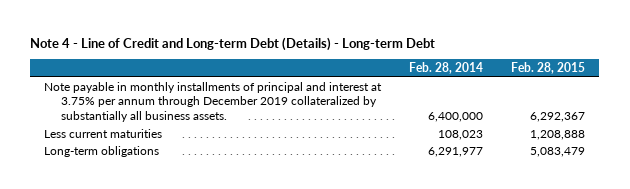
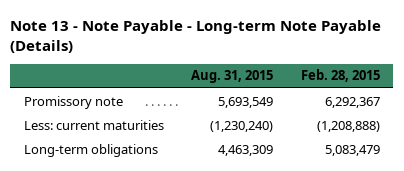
[30,37,436,52] Note 4 - Line of Credit and Long-term Debt (Details) - Long-term Debt -> [10,19,382,53] Note 13 - Note Payable - Long-term Note Payable (Details)
[409,62,484,75] Feb. 28, 2014 -> none
none -> [191,70,274,84] Aug. 31, 2015
[44,81,383,123] Note payable in monthly installments of principal and interest at 3.75% per annum through December 2019 collateralized by substantially all business assets. -> [24,95,124,109] Promissory note
[44,128,163,138] Less current maturities -> [24,119,165,130] Less: current maturities
[530,129,586,140] 1,208,888 -> [316,120,380,132] (1,208,888)

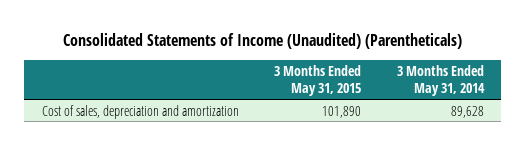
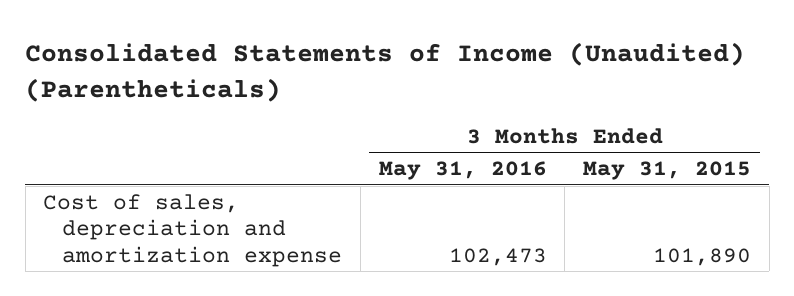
[396,64,485,97] 3 Months Ended May 31, 2014 -> none
none -> [378,161,547,181] May 31, 2016
[42,104,240,119] Cost of sales, depreciation and amortization -> [43,193,343,268] Cost of sales, depreciation and amortization expense

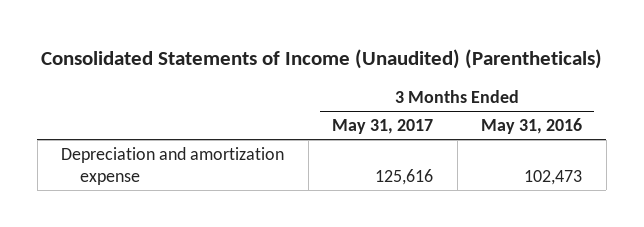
[582,161,751,181] May 31, 2015 -> none
none -> [332,119,434,135] May 31, 2017
[43,193,343,268] Cost of sales, depreciation and amortization expense -> [61,146,285,185] Depreciation and amortization expense

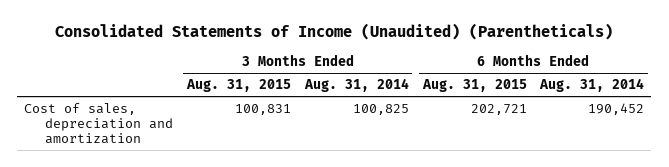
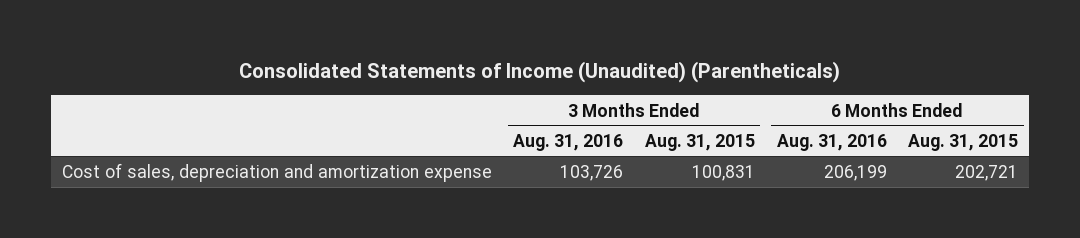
[303,78,409,93] Aug. 31, 2014 -> none
[539,78,645,93] Aug. 31, 2014 -> none
none -> [513,133,624,151] Aug. 31, 2016
none -> [776,133,887,151] Aug. 31, 2016
[24,102,173,144] Cost of sales, depreciation and amortization -> [61,163,492,183] Cost of sales, depreciation and amortization expense

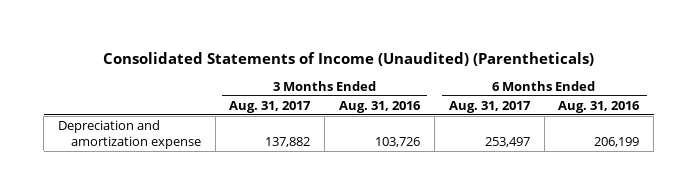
[645,133,756,151] Aug. 31, 2015 -> none
[908,133,1019,151] Aug. 31, 2015 -> none
none -> [229,100,312,113] Aug. 31, 2017
none -> [448,100,531,113] Aug. 31, 2017
[61,163,492,183] Cost of sales, depreciation and amortization expense -> [58,120,201,149] Depreciation and amortization expense

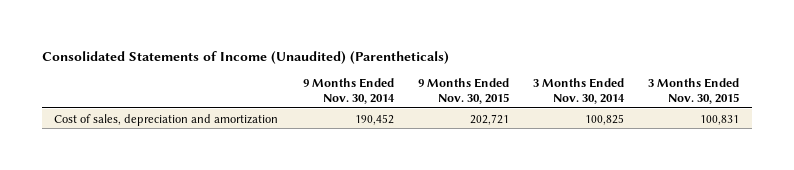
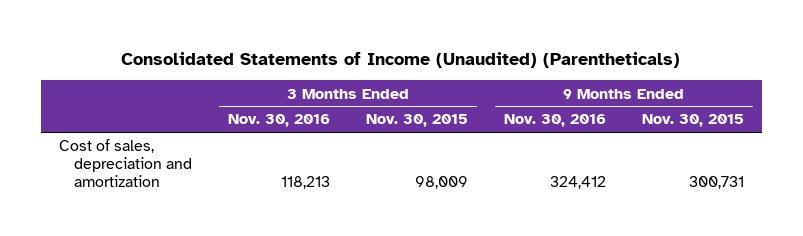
[302,78,395,105] 9 Months Ended Nov. 30, 2014 -> none
[533,78,626,105] 3 Months Ended Nov. 30, 2014 -> none
none -> [228,114,331,128] Nov. 30, 2016
none -> [503,114,606,128] Nov. 30, 2016
[469,113,509,125] 202,721 -> [688,176,744,190] 300,731
[700,114,740,125] 100,831 -> [415,176,469,190] 98,009

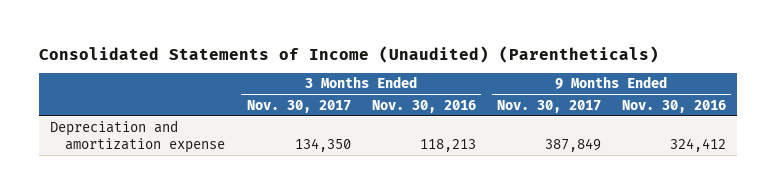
[366,114,469,128] Nov. 30, 2015 -> none
[641,114,744,128] Nov. 30, 2015 -> none
none -> [246,99,351,113] Nov. 30, 2017
none -> [496,99,601,113] Nov. 30, 2017
[59,139,193,188] Cost of sales, depreciation and amortization -> [49,120,226,153] Depreciation and amortization expense

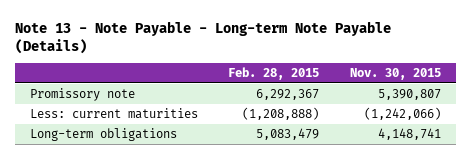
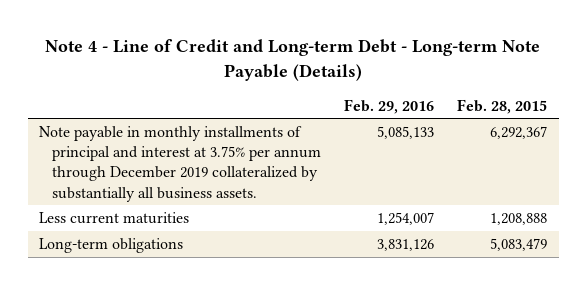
[14,20,391,55] Note 13 - Note Payable - Long-term Note Payable (Details) -> [45,39,541,81] Note 4 - Line of Credit and Long-term Debt - Long-term Note Payable (Details)
[349,68,441,81] Nov. 30, 2015 -> none
none -> [344,98,435,114] Feb. 29, 2016
[29,87,135,101] Promissory note -> [39,125,321,202] Note payable in monthly installments of principal and interest at 3.75% per annum through December 2019 collateralized by substantially all business assets.
[29,107,198,119] Less: current maturities -> [39,211,190,224] Less current maturities
[242,106,320,120] (1,208,888) -> [490,212,548,225] 1,208,888

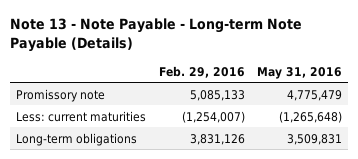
[45,39,541,81] Note 4 - Line of Credit and Long-term Debt - Long-term Note Payable (Details) -> [10,18,303,52] Note 13 - Note Payable - Long-term Note Payable (Details)
[457,98,548,114] Feb. 28, 2015 -> none
none -> [256,66,342,79] May 31, 2016
[39,125,321,202] Note payable in monthly installments of principal and interest at 3.75% per annum through December 2019 collateralized by substantially all business assets. -> [16,88,106,102] Promissory note
[39,211,190,224] Less current maturities -> [16,110,147,122] Less: current maturities
[377,211,435,225] 1,254,007 -> [181,110,245,123] (1,254,007)

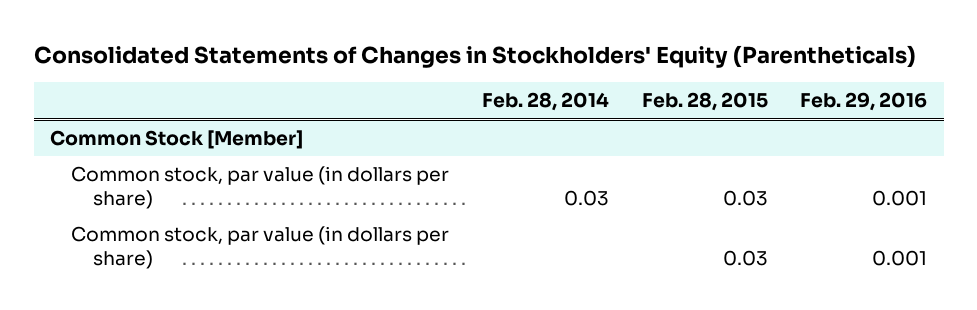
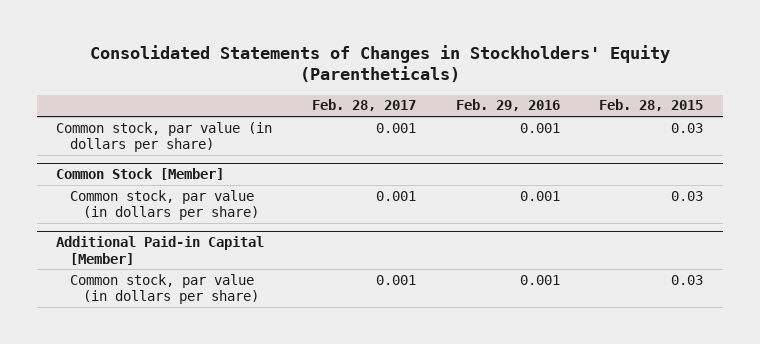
[481,92,609,112] Feb. 28, 2014 -> none
none -> [312,99,417,112] Feb. 28, 2017
none -> [56,121,273,153] Common stock, par value (in dollars per share)
none -> [56,236,265,265] Additional Paid-in Capital [Member]

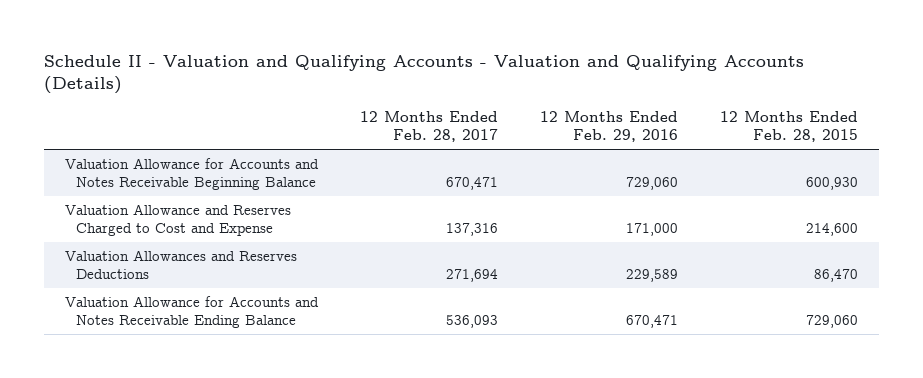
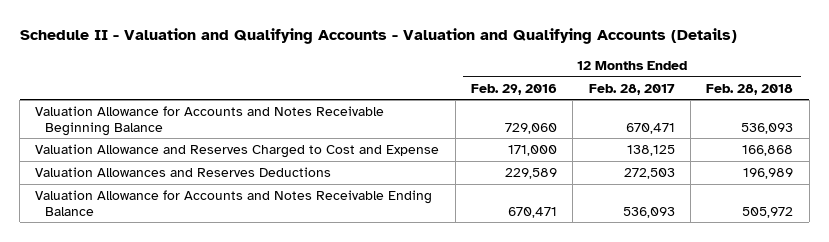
[719,110,858,142] 12 Months Ended Feb. 28, 2015 -> none
none -> [706,83,794,95] Feb. 28, 2018
[446,223,499,237] 137,316 -> [626,144,675,156] 138,125
[446,269,499,283] 271,694 -> [623,167,675,179] 272,503

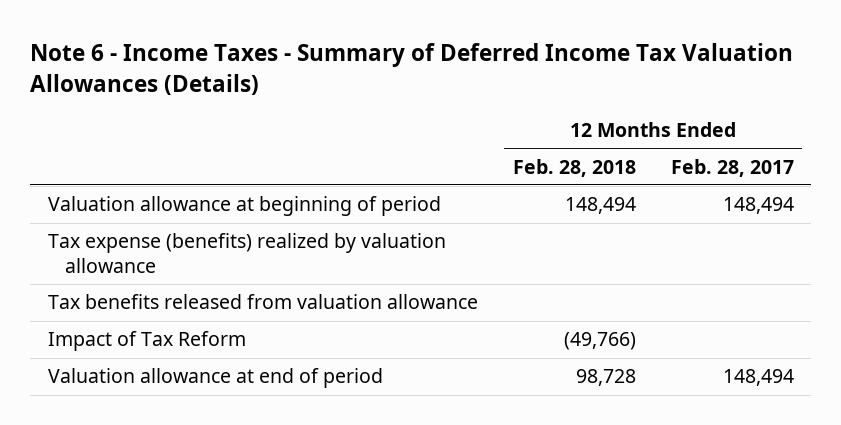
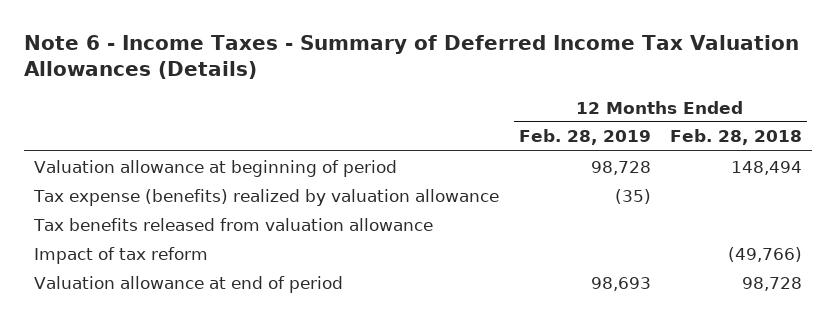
[670,158,794,177] Feb. 28, 2017 -> none
none -> [518,129,651,146] Feb. 28, 2019
[47,331,246,352] Impact of Tax Reform -> [33,246,208,264] Impact of tax reform

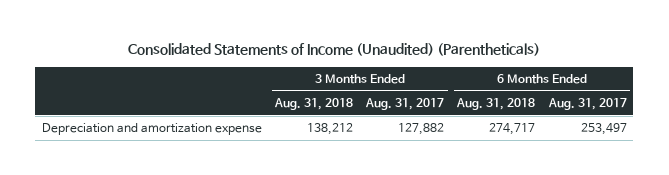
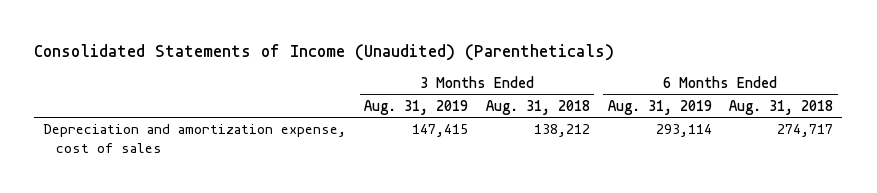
[365,98,445,111] Aug. 31, 2017 -> none
[547,98,627,111] Aug. 31, 2017 -> none
none -> [364,100,469,116] Aug. 31, 2019
none -> [607,100,712,116] Aug. 31, 2019
[41,123,262,136] Depreciation and amortization expense -> [43,124,347,153] Depreciation and amortization expense, cost of sales

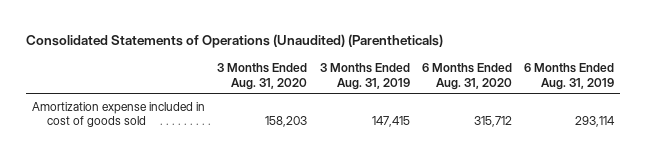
[34,44,615,62] Consolidated Statements of Income (Unaudited) (Parentheticals) -> [26,33,444,48] Consolidated Statements of Operations (Unaudited) (Parentheticals)
[485,100,590,116] Aug. 31, 2018 -> none
[729,100,834,116] Aug. 31, 2018 -> none
none -> [217,63,308,90] 3 Months Ended Aug. 31, 2020
none -> [421,63,512,90] 6 Months Ended Aug. 31, 2020
[43,124,347,153] Depreciation and amortization expense, cost of sales -> [32,101,206,128] Amortization expense included in cost of goods sold

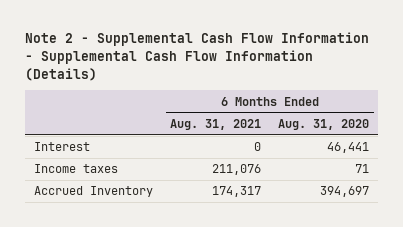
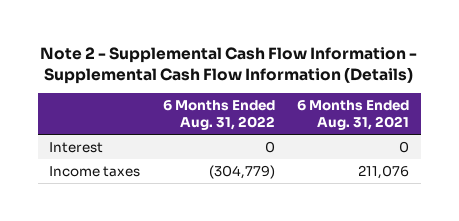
[278,118,370,130] Aug. 31, 2020 -> none
none -> [162,100,275,131] 6 Months Ended Aug. 31, 2022
[33,186,153,198] Accrued Inventory -> none

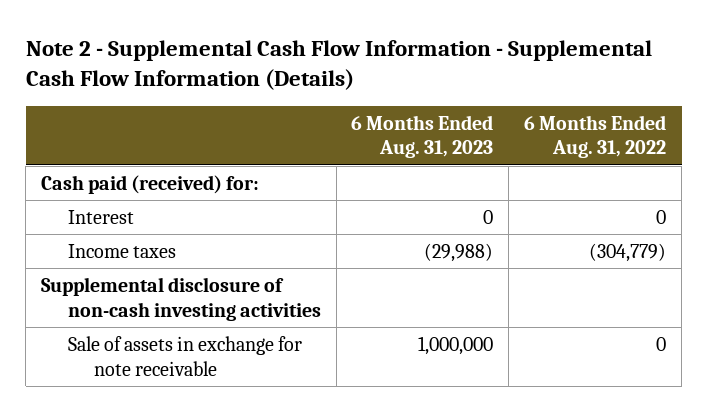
[297,100,410,131] 6 Months Ended Aug. 31, 2021 -> none
none -> [351,114,494,159] 6 Months Ended Aug. 31, 2023
none -> [40,174,259,194] Cash paid (received) for:
none -> [40,276,321,321] Supplemental disclosure of non-cash investing activities
none -> [67,335,302,376] Sale of assets in exchange for note receivable

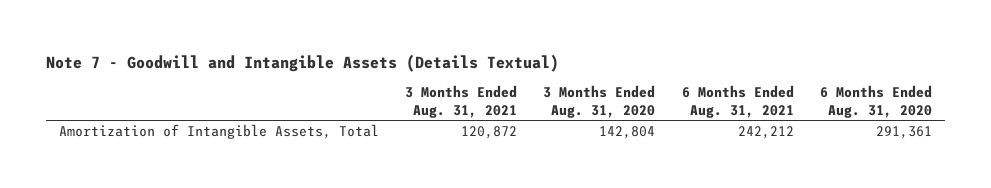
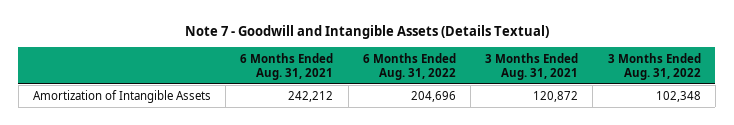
[543,85,656,118] 3 Months Ended Aug. 31, 2020 -> none
[819,85,932,118] 6 Months Ended Aug. 31, 2020 -> none
none -> [362,52,456,81] 6 Months Ended Aug. 31, 2022
none -> [607,52,701,81] 3 Months Ended Aug. 31, 2022
[58,124,379,140] Amortization of Intangible Assets, Total -> [33,90,212,104] Amortization of Intangible Assets

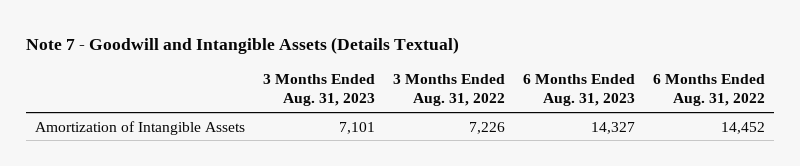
[240,52,334,81] 6 Months Ended Aug. 31, 2021 -> none
[485,52,579,81] 3 Months Ended Aug. 31, 2021 -> none
none -> [262,73,375,107] 3 Months Ended Aug. 31, 2023
none -> [522,73,635,107] 6 Months Ended Aug. 31, 2023
[410,91,456,103] 204,696 -> [720,121,765,134] 14,452
[655,91,701,103] 102,348 -> [468,121,505,134] 7,226

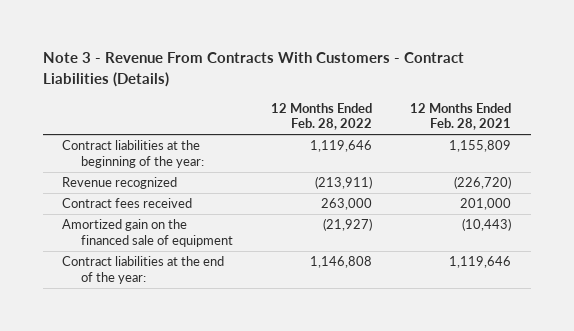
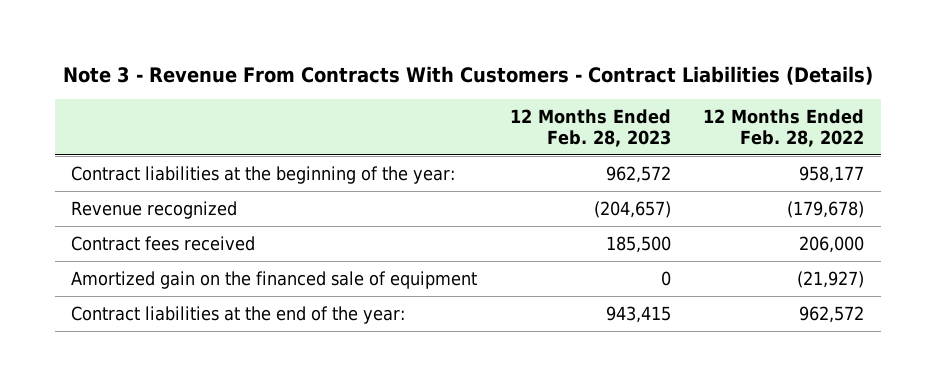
[410,102,512,131] 12 Months Ended Feb. 28, 2021 -> none
none -> [509,108,671,147] 12 Months Ended Feb. 28, 2023
[309,140,372,153] 1,119,646 -> [799,165,865,183] 958,177
[314,176,372,190] (213,911) -> [787,200,865,218] (179,678)
[320,198,372,211] 263,000 -> [799,235,865,253] 206,000
[309,256,372,269] 1,146,808 -> [799,305,865,323] 962,572

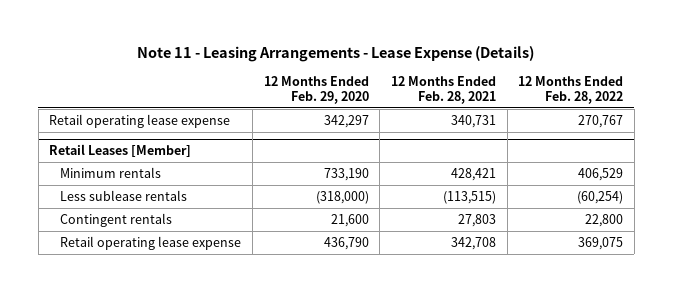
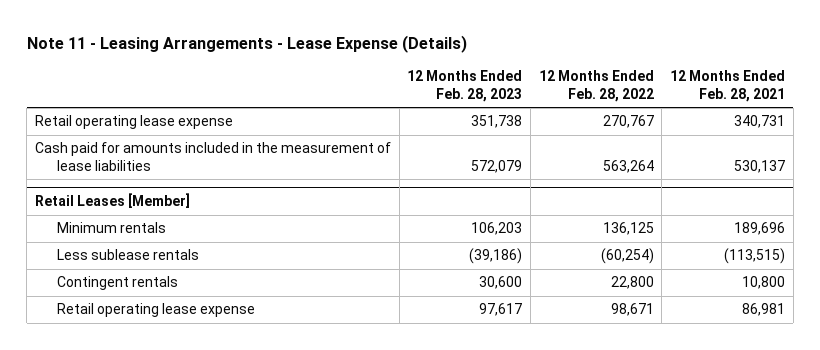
[263,76,369,104] 12 Months Ended Feb. 29, 2020 -> none
none -> [407,69,523,102] 12 Months Ended Feb. 28, 2023
none -> [35,142,392,172] Cash paid for amounts included in the measurement of lease liabilities
[450,167,496,181] 428,421 -> [733,222,785,236] 189,696
[578,167,624,181] 406,529 -> [602,222,654,236] 136,125
[457,213,496,227] 27,803 -> [741,276,785,290] 10,800
[450,236,496,250] 342,708 -> [741,303,785,317] 86,981
[578,236,624,250] 369,075 -> [610,303,654,317] 98,671

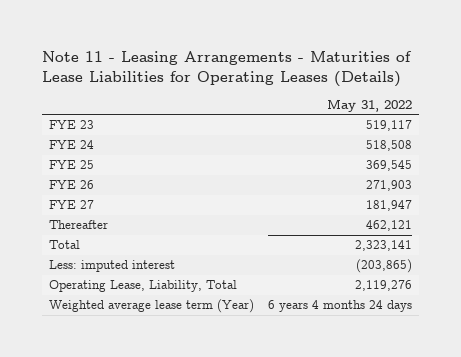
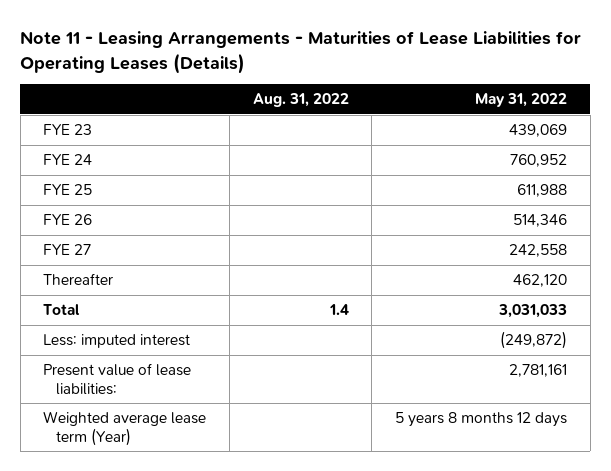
none -> [252,93,349,108] Aug. 31, 2022
[49,280,238,293] Operating Lease, Liability, Total -> none
[366,120,413,132] 519,117 -> [509,124,568,138] 439,069
[366,140,413,152] 518,508 -> [510,154,568,168] 760,952
[366,160,413,172] 369,545 -> [517,184,568,198] 611,988
[366,180,413,192] 271,903 -> [513,214,568,228] 514,346
[366,200,413,212] 181,947 -> [509,244,568,258] 242,558
[366,220,413,232] 462,121 -> [513,274,568,288] 462,120
[355,240,413,252] 2,323,141 -> [498,304,568,319] 3,031,033
[356,259,413,274] (203,865) -> [500,331,568,350] (249,872)
none -> [43,363,192,395] Present value of lease liabilities:
[268,300,413,313] 6 years 4 months 24 days -> [395,412,568,428] 5 years 8 months 12 days

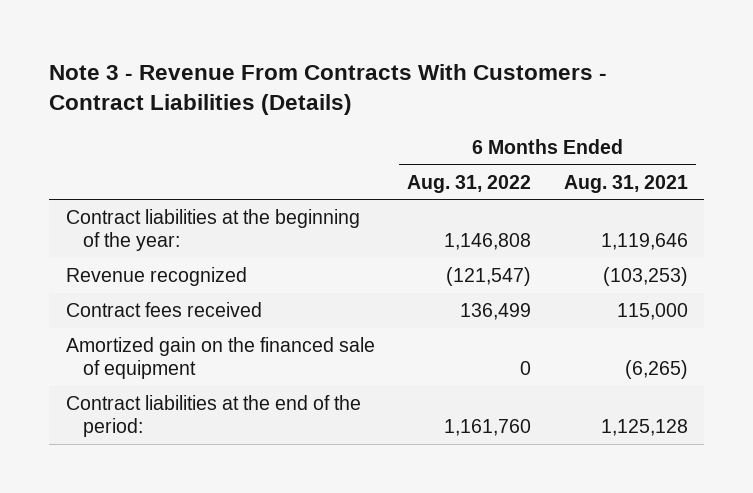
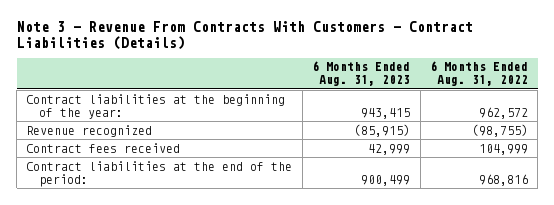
[563,174,688,193] Aug. 31, 2021 -> none
none -> [312,61,411,87] 6 Months Ended Aug. 31, 2023
[65,337,375,379] Amortized gain on the financed sale of equipment -> none
[444,232,532,250] 1,146,808 -> [478,106,528,119] 962,572
[446,267,532,287] (121,547) -> [471,123,528,137] (98,755)
[460,303,532,321] 136,499 -> [478,143,528,155] 104,999
[444,418,532,436] 1,161,760 -> [478,173,528,186] 968,816

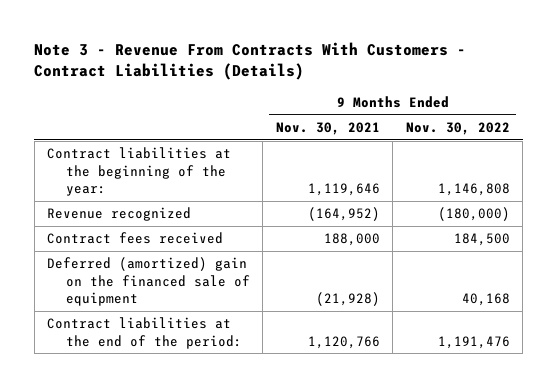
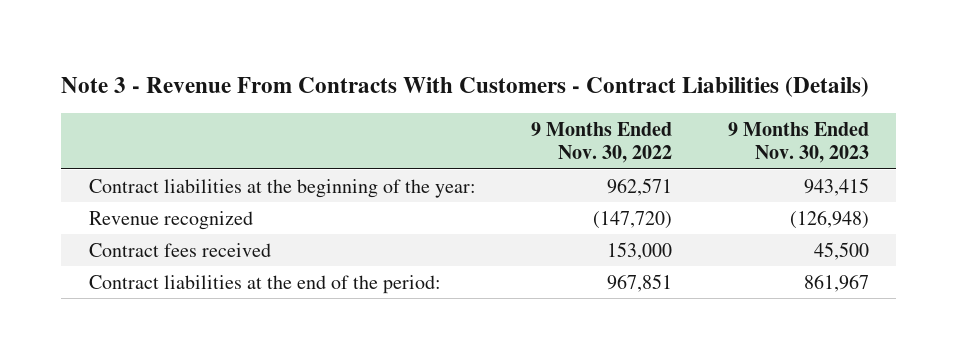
[275,121,380,135] Nov. 30, 2021 -> none
none -> [727,121,869,164] 9 Months Ended Nov. 30, 2023
[47,257,250,306] Deferred (amortized) gain on the financed sale of equipment -> none
[437,182,510,196] 1,146,808 -> [607,177,673,196] 962,571
[437,207,510,222] (180,000) -> [593,210,673,229] (147,720)
[453,233,510,247] 184,500 -> [607,241,673,260] 153,000
[437,335,510,349] 1,191,476 -> [607,273,673,292] 967,851

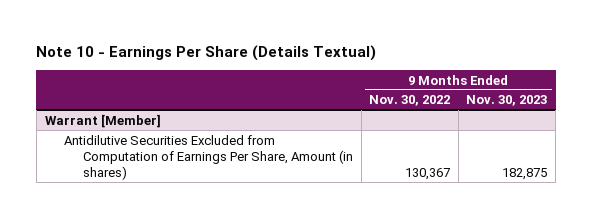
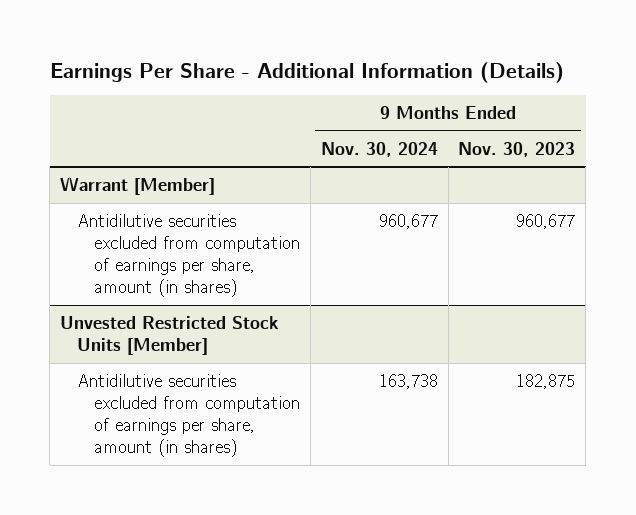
[36,44,377,61] Note 10 - Earnings Per Share (Details Textual) -> [49,61,564,83] Earnings Per Share - Additional Information (Details)
[369,95,451,107] Nov. 30, 2022 -> none
none -> [320,141,438,157] Nov. 30, 2024
[63,134,353,180] Antidilutive Securities Excluded from Computation of Earnings Per Share, Amount (in shares) -> [77,213,300,298] Antidilutive securities excluded from computation of earnings per share, amount (in shares)
[502,167,548,180] 182,875 -> [516,213,576,229] 960,677
none -> [60,315,280,355] Unvested Restricted Stock Units [Member]
none -> [77,373,300,458] Antidilutive securities excluded from computation of earnings per share, amount (in shares)

